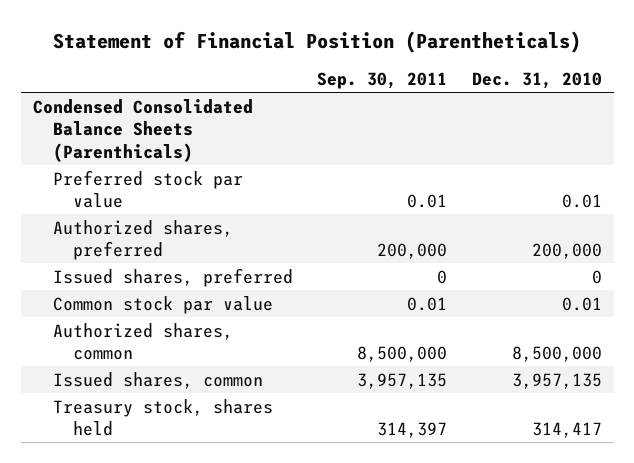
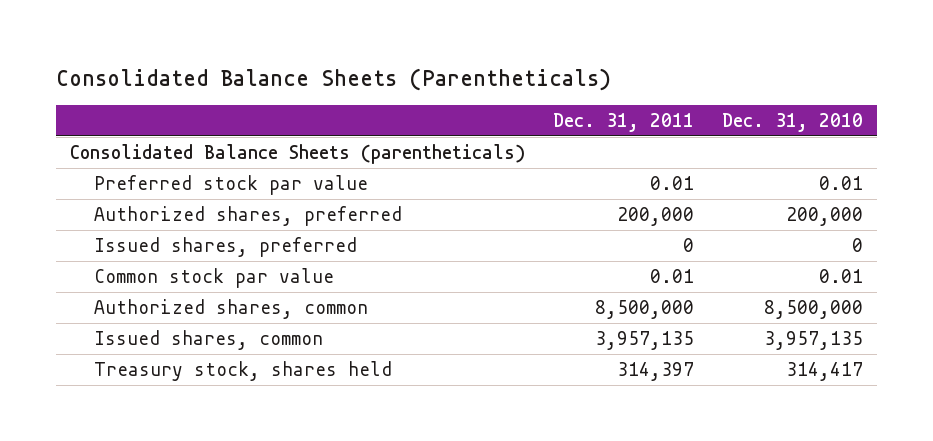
[53,30,582,53] Statement of Financial Position (Parentheticals) -> [56,67,612,91] Consolidated Balance Sheets (Parentheticals)
[317,72,448,90] Sep. 30, 2011 -> none
none -> [553,112,695,132] Dec. 31, 2011
[32,98,253,162] Condensed Consolidated Balance Sheets (Parenthicals) -> [70,144,526,165] Consolidated Balance Sheets (parentheticals)

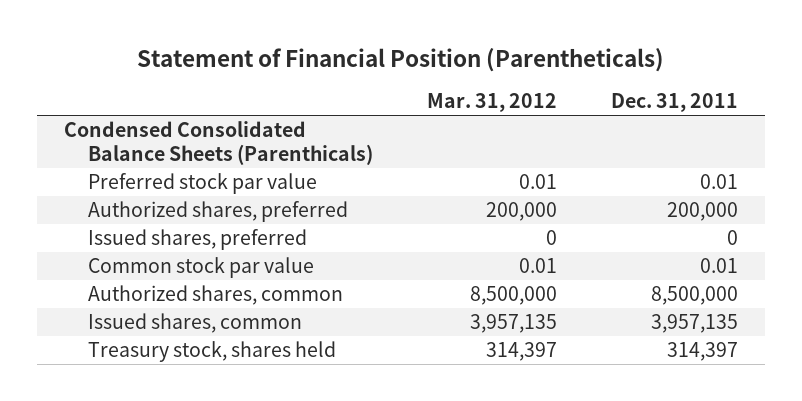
[56,67,612,91] Consolidated Balance Sheets (Parentheticals) -> [136,48,664,73] Statement of Financial Position (Parentheticals)
[722,112,864,132] Dec. 31, 2010 -> none
none -> [426,93,557,113] Mar. 31, 2012
[70,144,526,165] Consolidated Balance Sheets (parentheticals) -> [64,121,373,165] Condensed Consolidated Balance Sheets (Parenthicals)

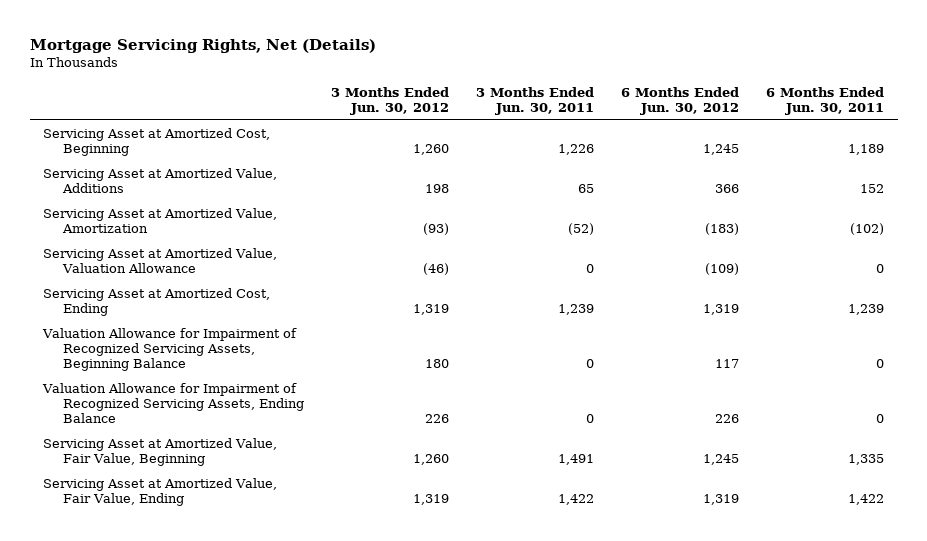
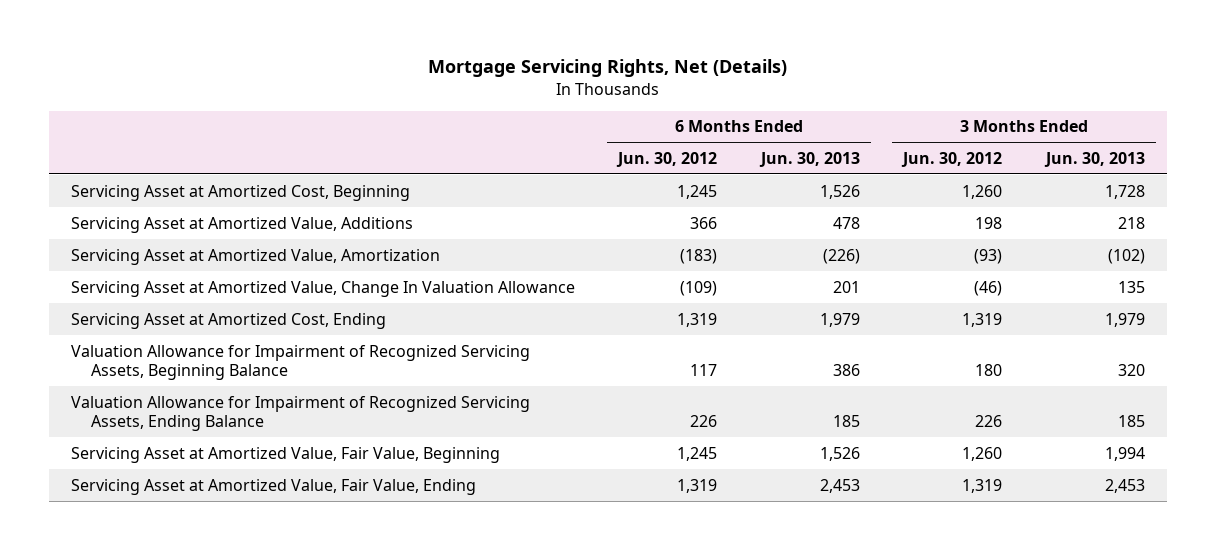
[476,87,595,116] 3 Months Ended Jun. 30, 2011 -> none
[766,87,885,116] 6 Months Ended Jun. 30, 2011 -> none
none -> [758,151,860,167] Jun. 30, 2013
none -> [1043,151,1145,167] Jun. 30, 2013
[43,247,278,274] Servicing Asset at Amortized Value, Valuation Allowance -> [70,280,575,297] Servicing Asset at Amortized Value, Change In Valuation Allowance

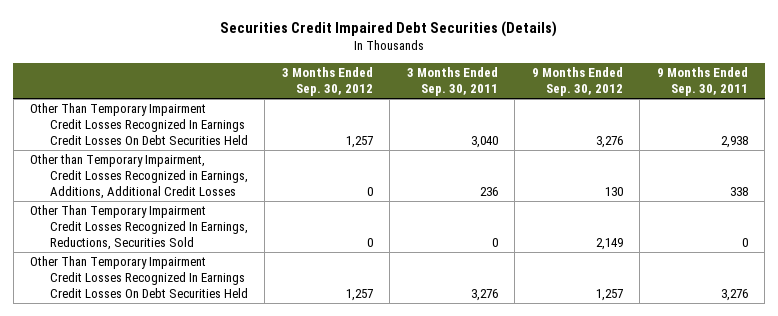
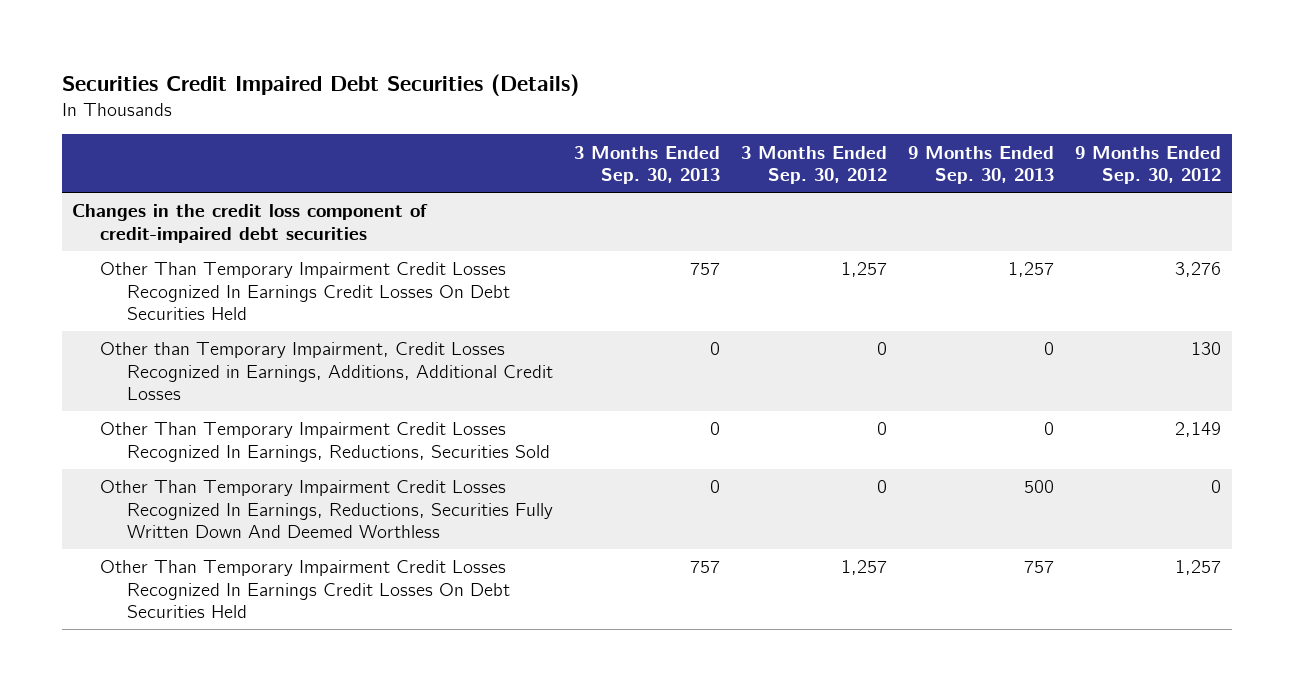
[406,67,498,96] 3 Months Ended Sep. 30, 2011 -> none
[656,67,748,96] 9 Months Ended Sep. 30, 2011 -> none
none -> [574,145,721,184] 3 Months Ended Sep. 30, 2013
none -> [908,145,1055,184] 9 Months Ended Sep. 30, 2013
none -> [72,204,429,243] Changes in the credit loss component of credit-impaired debt securities
none -> [99,480,554,538] Other Than Temporary Impairment Credit Losses Recognized In Earnings, Reductions, Securities Fully Written Down And Deemed Worthless

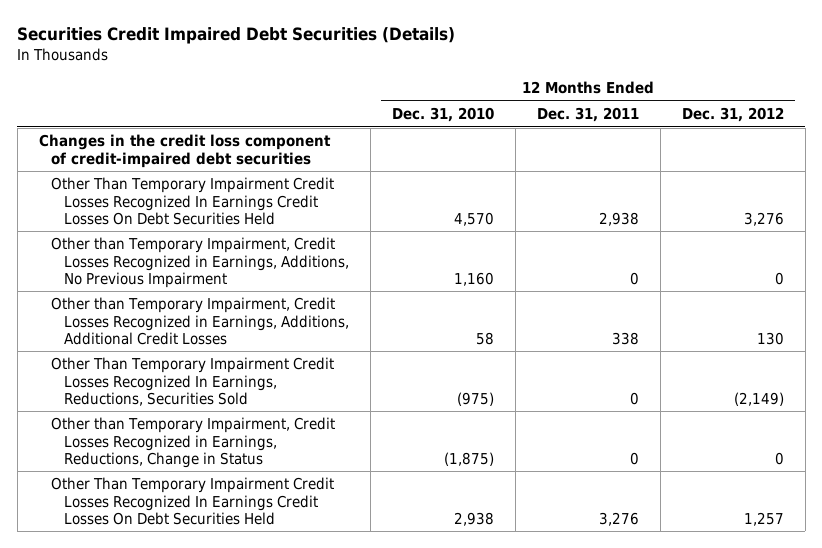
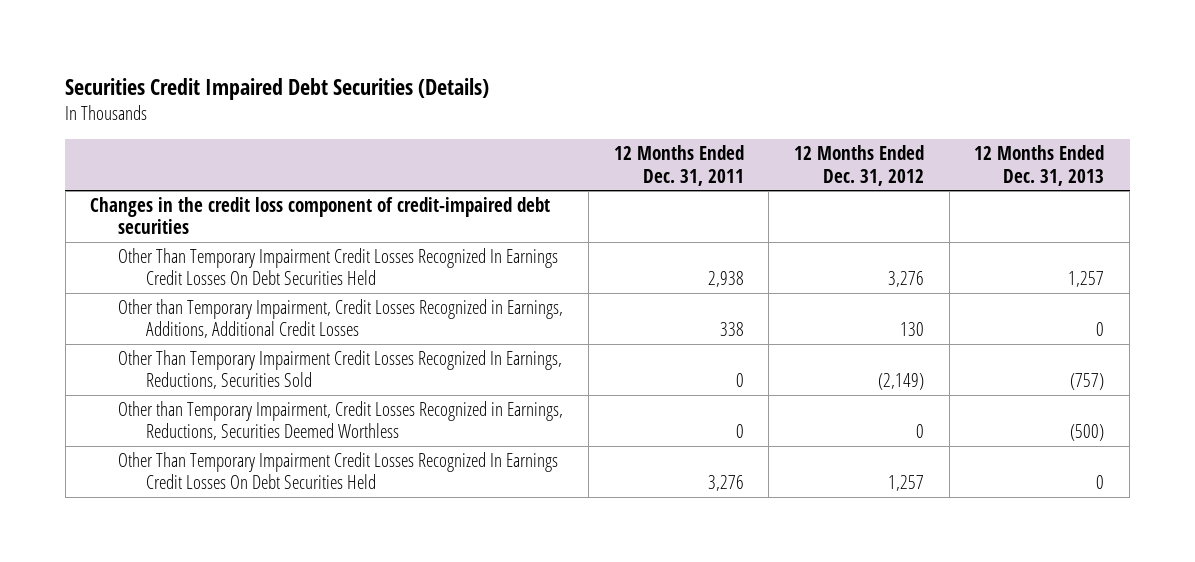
[391,107,494,123] Dec. 31, 2010 -> none
none -> [974,145,1105,186] 12 Months Ended Dec. 31, 2013
[51,237,349,288] Other than Temporary Impairment, Credit Losses Recognized in Earnings, Additions, No Previous Impairment -> none
[51,417,336,468] Other than Temporary Impairment, Credit Losses Recognized in Earnings, Reductions, Change in Status -> [118,401,564,441] Other than Temporary Impairment, Credit Losses Recognized in Earnings, Reductions, Securities Deemed Worthless

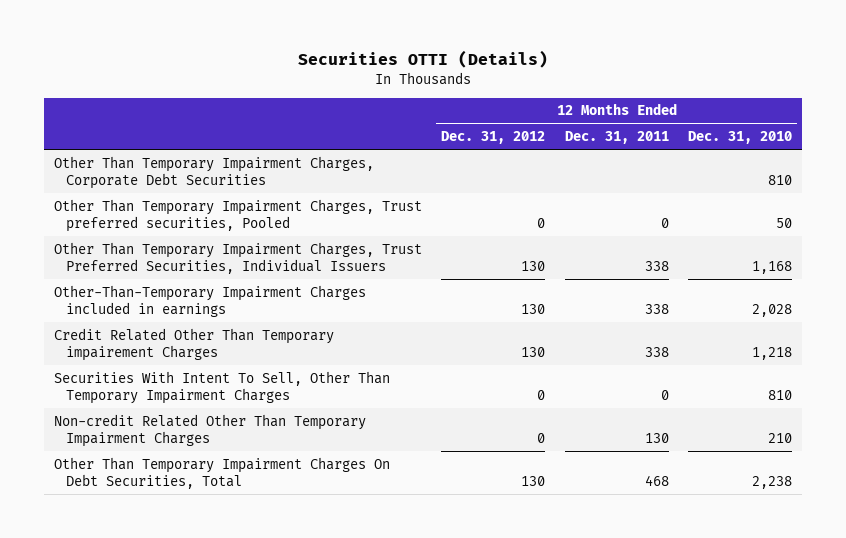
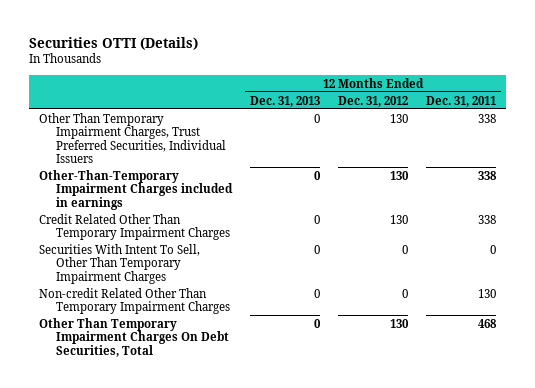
[688,131,793,145] Dec. 31, 2010 -> none
none -> [249,95,320,107] Dec. 31, 2013
[53,155,374,190] Other Than Temporary Impairment Charges, Corporate Debt Securities -> none
[53,198,422,233] Other Than Temporary Impairment Charges, Trust preferred securities, Pooled -> none
[53,327,334,362] Credit Related Other Than Temporary impairement Charges -> [38,213,230,241] Credit Related Other Than Temporary Impairment Charges

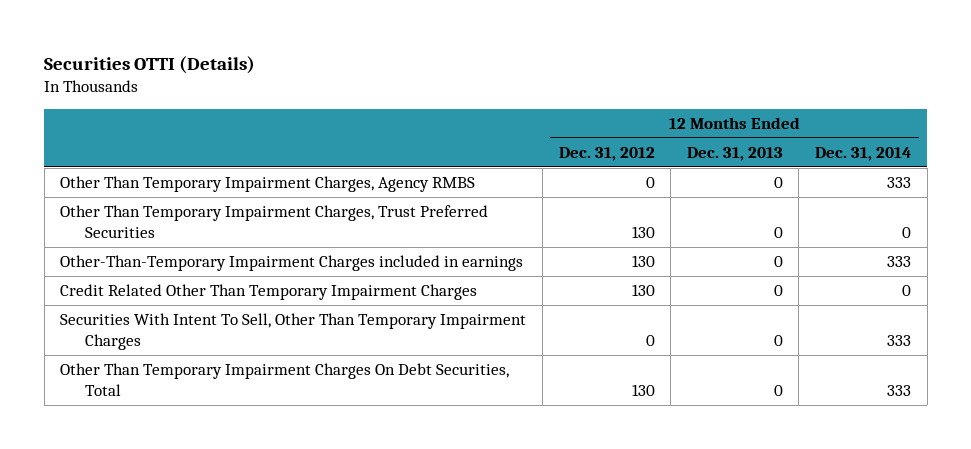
[426,95,497,107] Dec. 31, 2011 -> none
none -> [814,147,911,162] Dec. 31, 2014
none -> [60,176,476,193] Other Than Temporary Impairment Charges, Agency RMBS
[38,112,226,164] Other Than Temporary Impairment Charges, Trust Preferred Securities, Individual Issuers -> [60,205,489,238] Other Than Temporary Impairment Charges, Trust Preferred Securities
[38,287,230,315] Non-credit Related Other Than Temporary Impairment Charges -> none

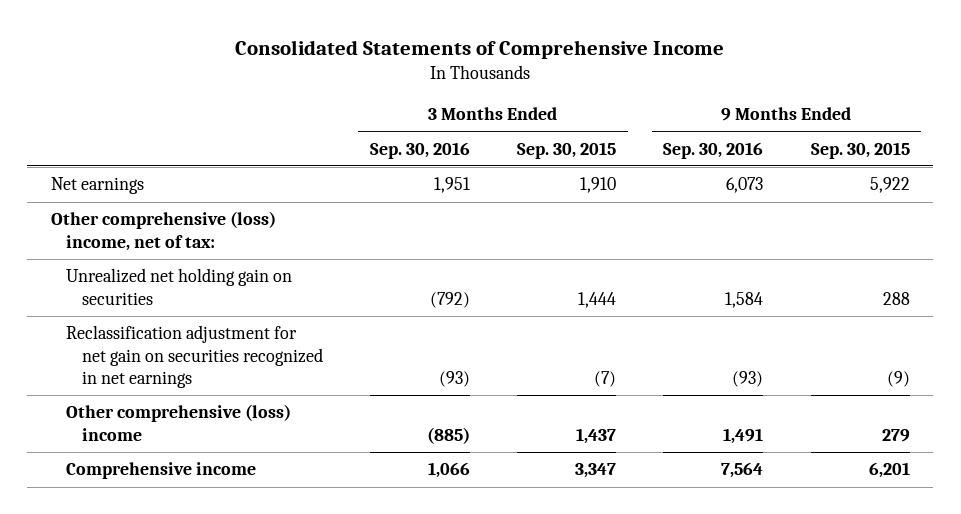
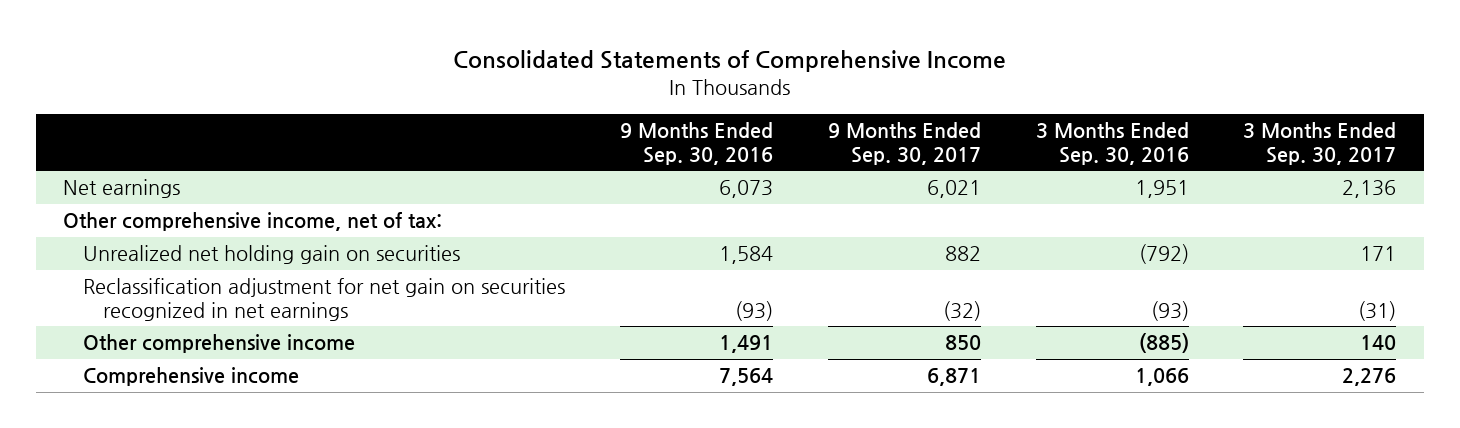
[517,141,617,159] Sep. 30, 2015 -> none
[810,141,910,159] Sep. 30, 2015 -> none
none -> [827,122,981,165] 9 Months Ended Sep. 30, 2017
none -> [1243,122,1397,165] 3 Months Ended Sep. 30, 2017
[51,211,277,251] Other comprehensive (loss) income, net of tax: -> [63,212,443,232] Other comprehensive income, net of tax:
[66,404,292,441] Other comprehensive (loss) income -> [83,334,356,354] Other comprehensive income

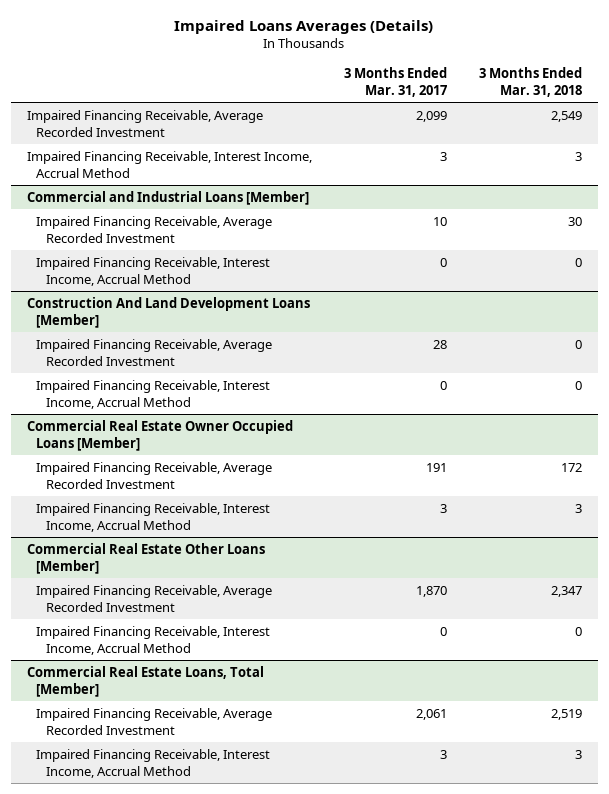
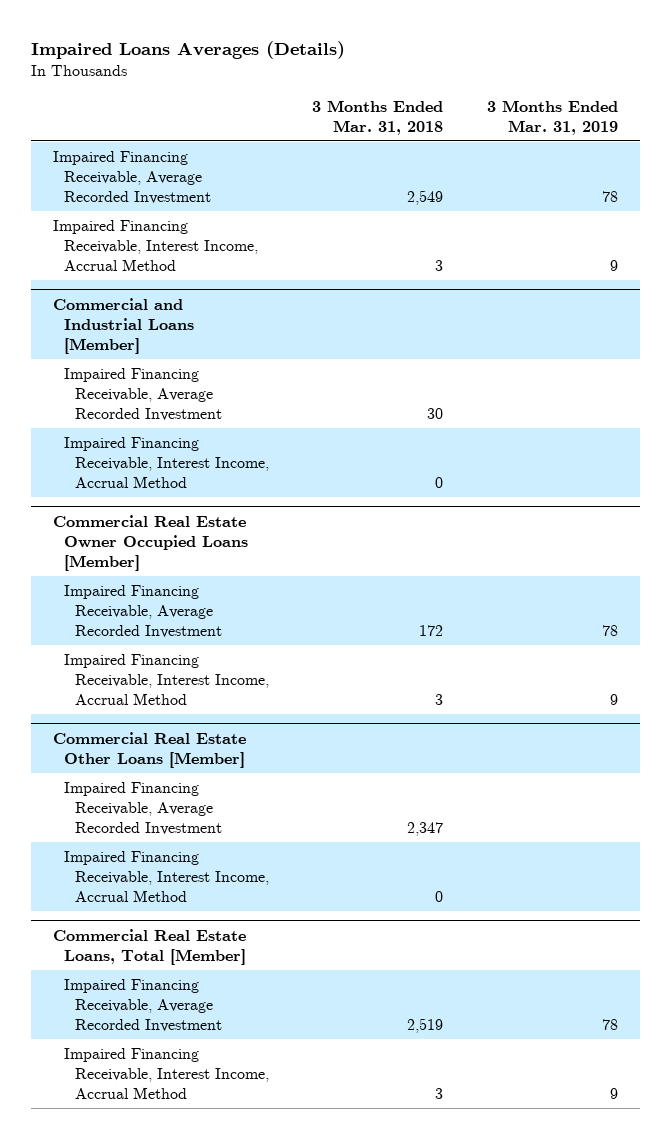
[343,66,447,97] 3 Months Ended Mar. 31, 2017 -> none
none -> [487,99,619,135] 3 Months Ended Mar. 31, 2019
[26,296,310,328] Construction And Land Development Loans [Member] -> none
[36,338,273,366] Impaired Financing Receivable, Average Recorded Investment -> none
[36,379,271,409] Impaired Financing Receivable, Interest Income, Accrual Method -> none

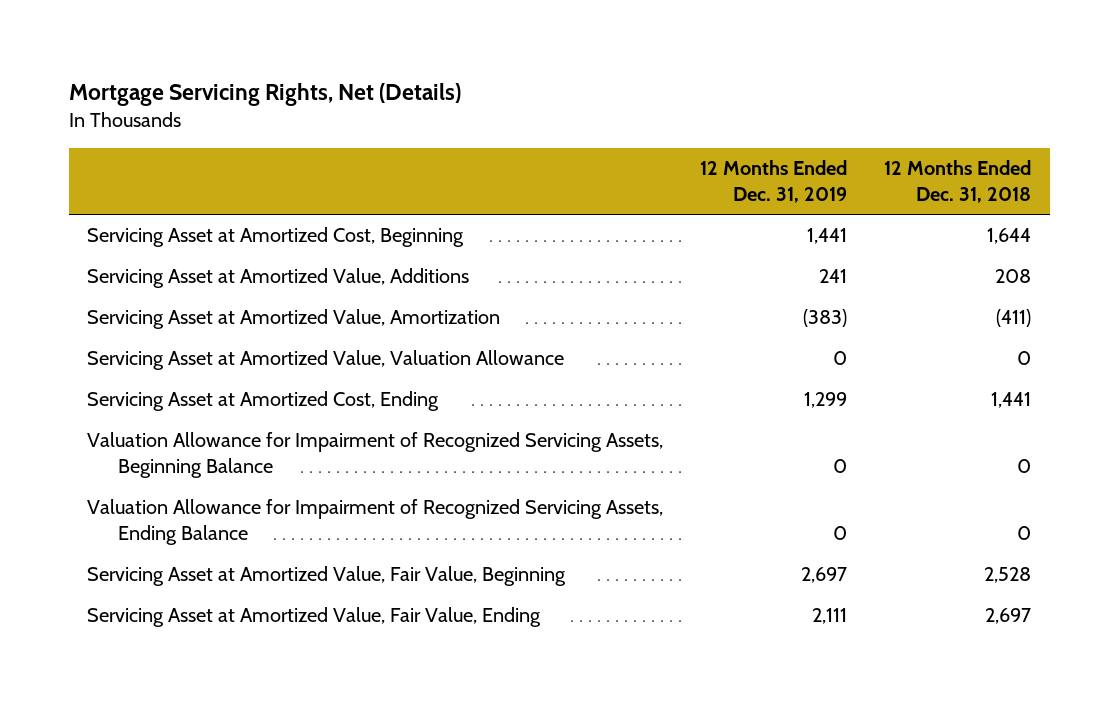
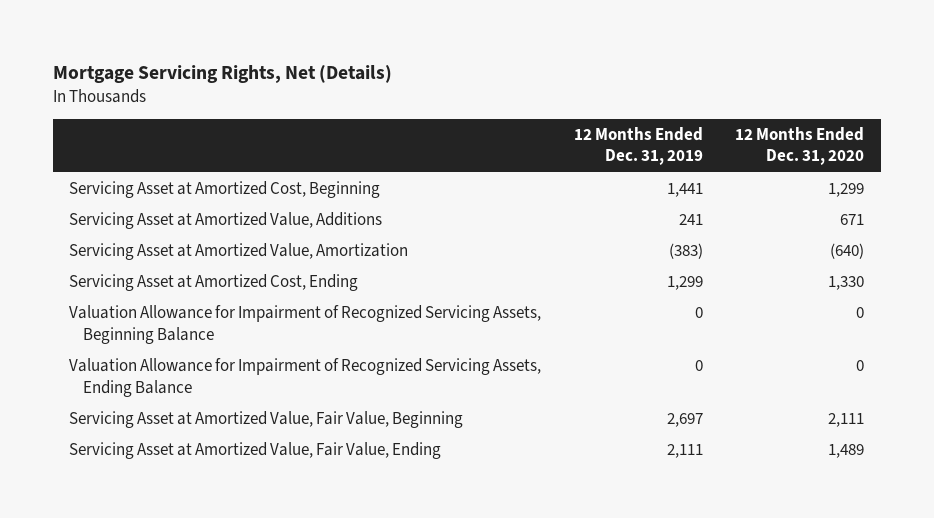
[884,160,1032,204] 12 Months Ended Dec. 31, 2018 -> none
none -> [735,127,865,166] 12 Months Ended Dec. 31, 2020
[87,350,565,371] Servicing Asset at Amortized Value, Valuation Allowance -> none

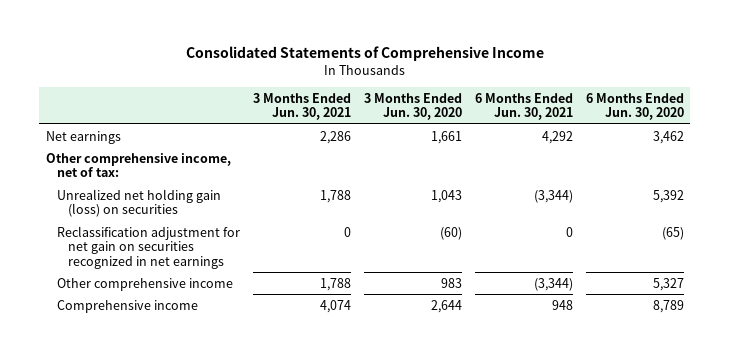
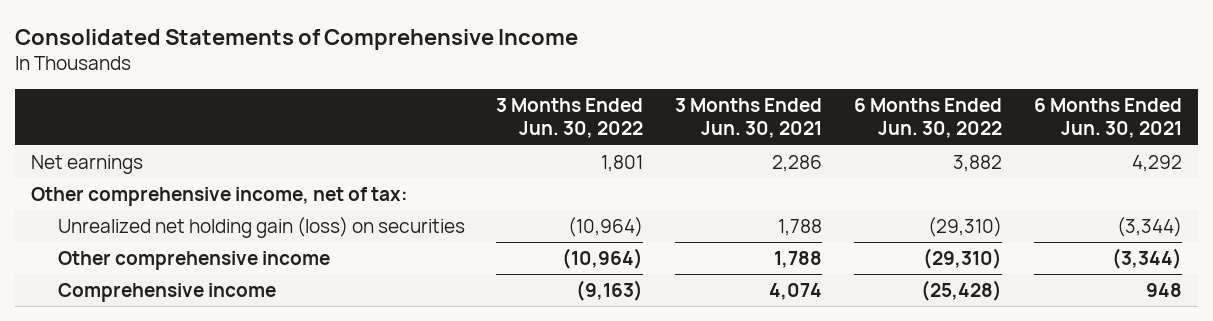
[364,92,463,121] 3 Months Ended Jun. 30, 2020 -> none
[585,92,684,121] 6 Months Ended Jun. 30, 2020 -> none
none -> [496,98,644,139] 3 Months Ended Jun. 30, 2022
none -> [854,98,1003,139] 6 Months Ended Jun. 30, 2022
[57,225,241,269] Reclassification adjustment for net gain on securities recognized in net earnings -> none

